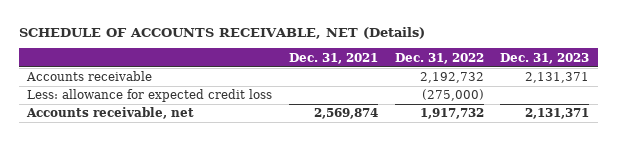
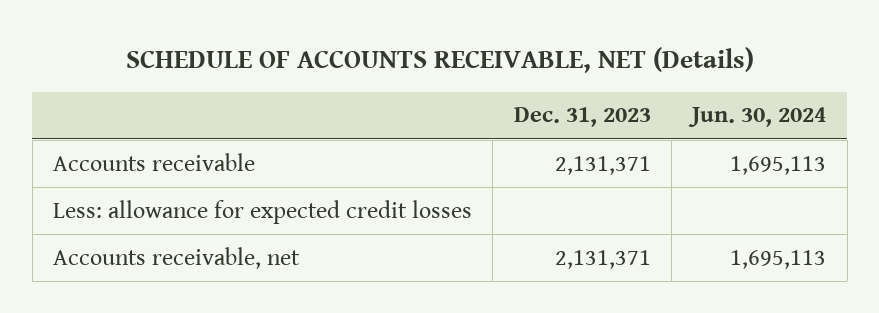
[289,52,379,64] Dec. 31, 2021 -> none
[394,52,484,64] Dec. 31, 2022 -> none
none -> [688,107,827,128] Jun. 30, 2024
[27,89,273,103] Less: allowance for expected credit loss -> [53,199,473,224] Less: allowance for expected credit losses

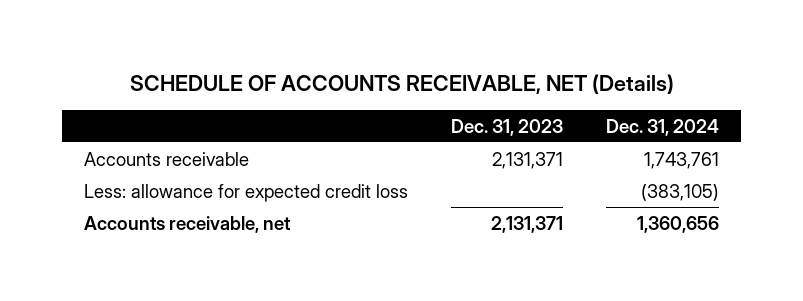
[688,107,827,128] Jun. 30, 2024 -> none
none -> [606,118,720,136] Dec. 31, 2024
[53,199,473,224] Less: allowance for expected credit losses -> [84,183,409,202] Less: allowance for expected credit loss

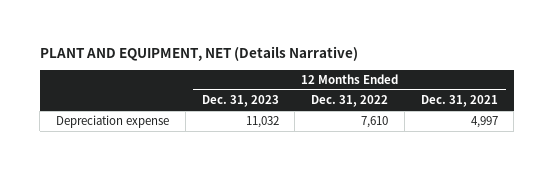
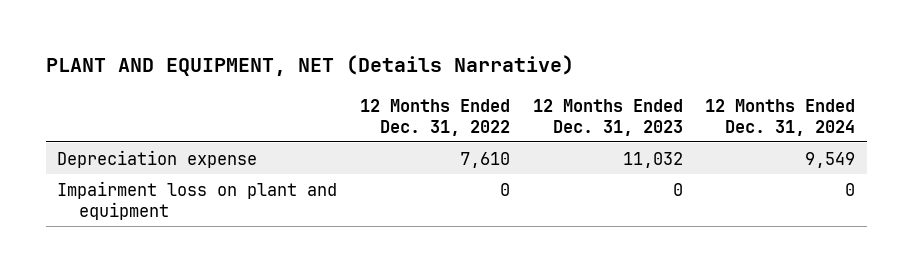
[420,95,498,108] Dec. 31, 2021 -> none
none -> [705,98,856,136] 12 Months Ended Dec. 31, 2024
none -> [57,180,338,220] Impairment loss on plant and equipment

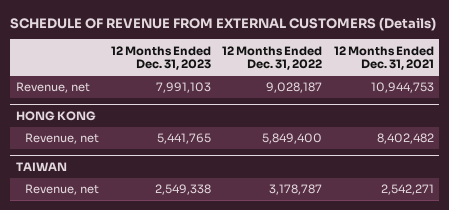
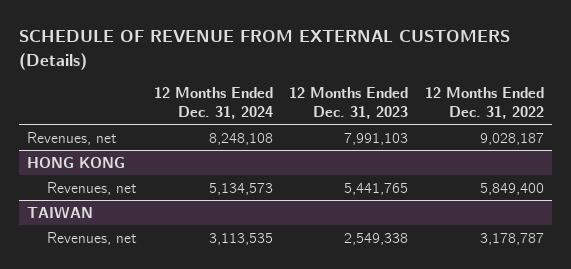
[333,45,434,71] 12 Months Ended Dec. 31, 2021 -> none
none -> [153,87,273,120] 12 Months Ended Dec. 31, 2024
[15,82,90,94] Revenue, net -> [27,131,118,145] Revenues, net
[25,133,100,145] Revenue, net -> [47,181,138,195] Revenues, net
[25,184,100,196] Revenue, net -> [47,231,138,245] Revenues, net

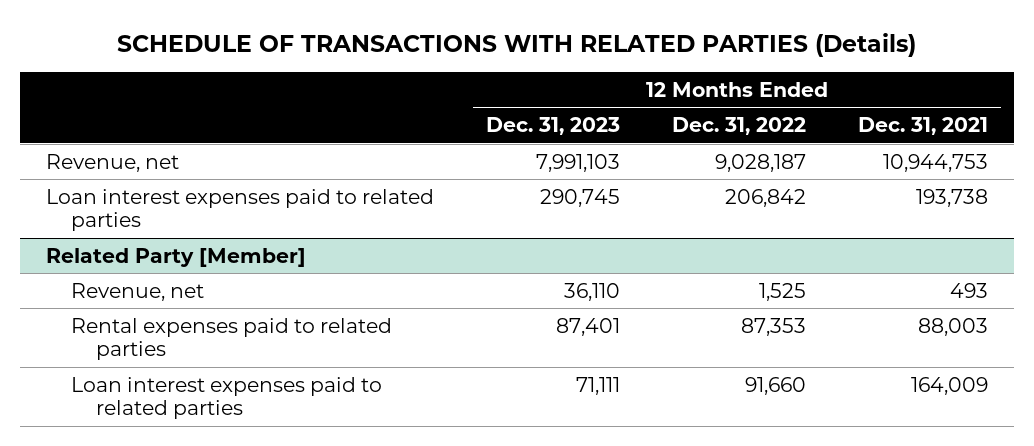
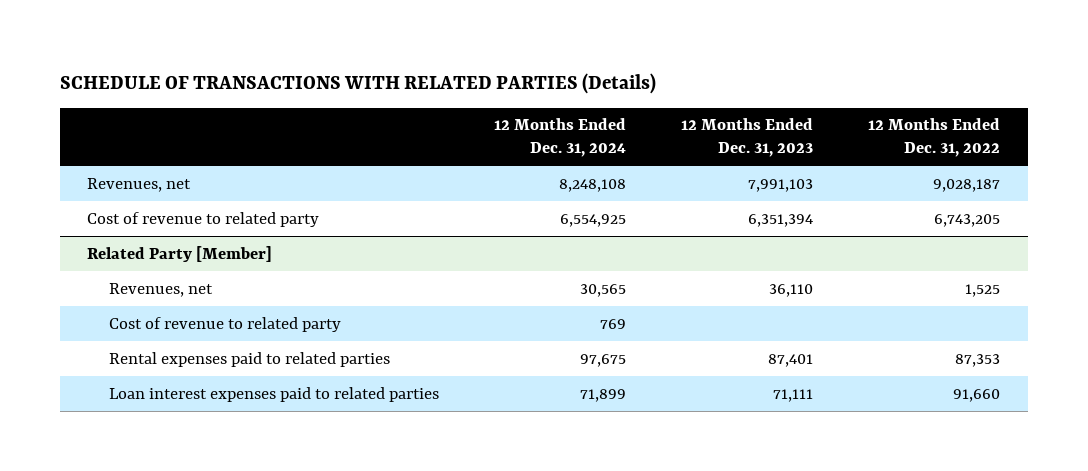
[858,117,989,136] Dec. 31, 2021 -> none
none -> [494,118,627,157] 12 Months Ended Dec. 31, 2024
[46,188,435,232] Loan interest expenses paid to related parties -> none
[46,153,180,172] Revenue, net -> [87,177,192,192] Revenues, net
none -> [87,211,320,227] Cost of revenue to related party
[71,282,205,301] Revenue, net -> [109,282,214,297] Revenues, net
none -> [109,316,342,332] Cost of revenue to related party

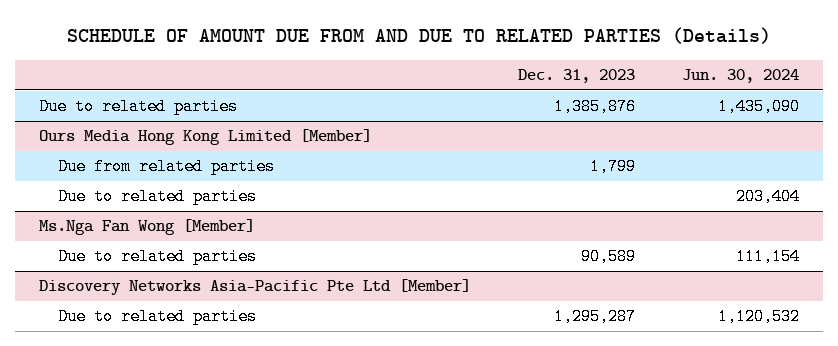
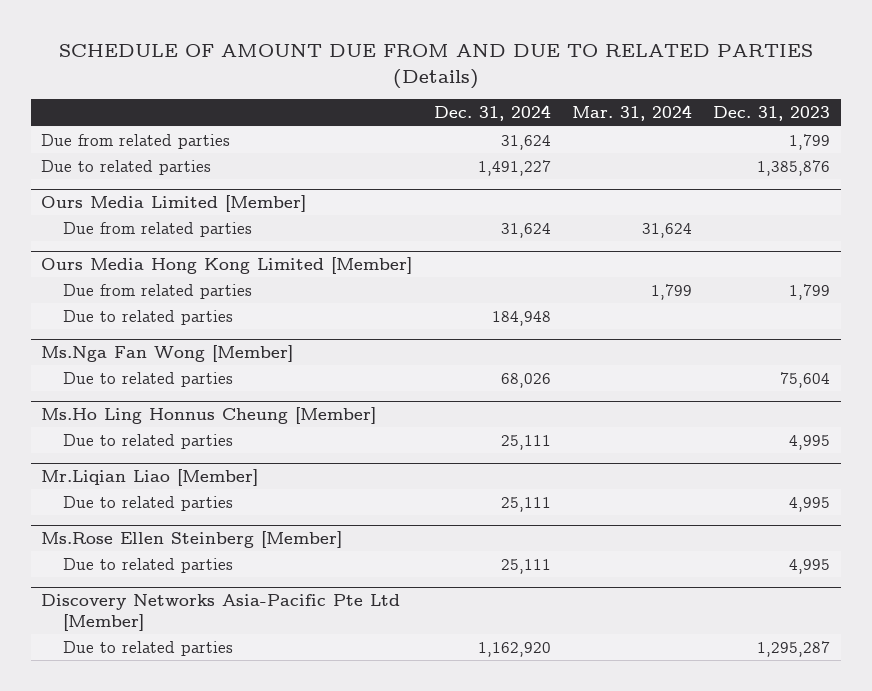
[682,69,800,84] Jun. 30, 2024 -> none
none -> [433,105,551,122] Dec. 31, 2024
none -> [572,105,693,122] Mar. 31, 2024
none -> [41,133,231,149] Due from related parties
none -> [41,195,307,213] Ours Media Limited [Member]
none -> [62,221,252,237] Due from related parties
[581,248,637,266] 90,589 -> [780,371,831,388] 75,604
none -> [41,407,377,425] Ms.Ho Ling Honnus Cheung [Member]
none -> [62,433,233,449] Due to related parties
none -> [41,469,259,487] Mr.Liqian Liao [Member]
none -> [62,495,233,511] Due to related parties
none -> [41,531,343,549] Ms.Rose Ellen Steinberg [Member]
none -> [62,557,233,573] Due to related parties

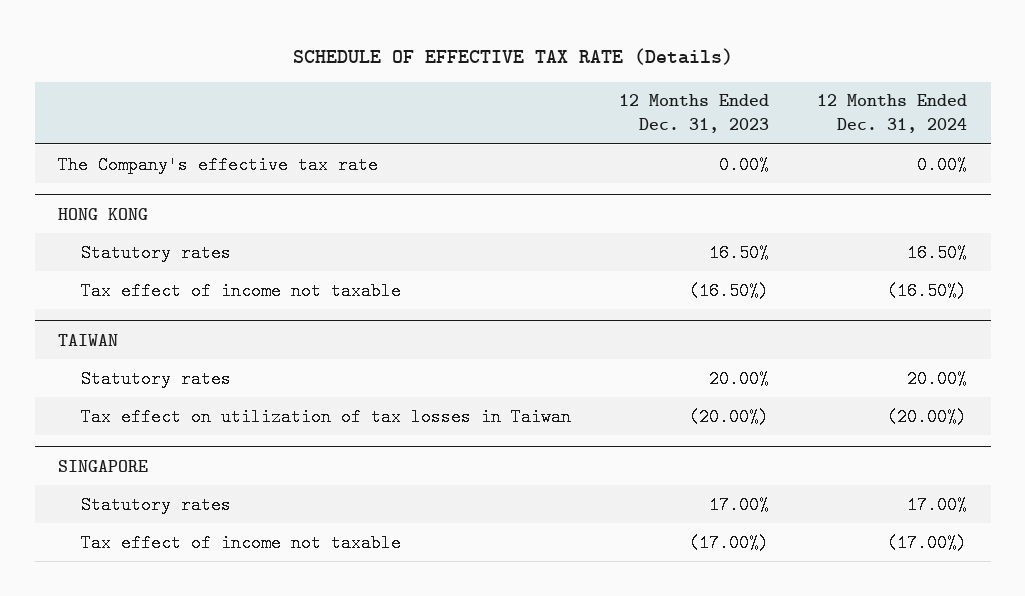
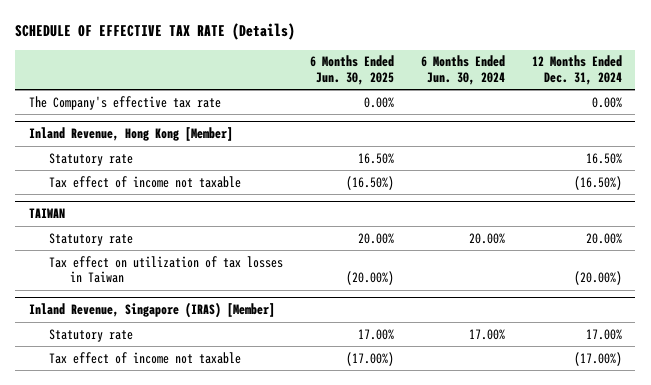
[618,94,769,134] 12 Months Ended Dec. 31, 2023 -> none
none -> [310,55,395,85] 6 Months Ended Jun. 30, 2025
none -> [420,55,505,85] 6 Months Ended Jun. 30, 2024
[58,207,149,220] HONG KONG -> none
none -> [28,127,233,142] Inland Revenue, Hong Kong [Member]
[81,243,232,262] Statutory rates -> [49,152,134,166] Statutory rate
[81,369,232,388] Statutory rates -> [49,232,134,246] Statutory rate
[58,459,149,472] SINGAPORE -> none
none -> [28,302,275,319] Inland Revenue, Singapore (IRAS) [Member]
[81,495,232,514] Statutory rates -> [49,328,134,342] Statutory rate

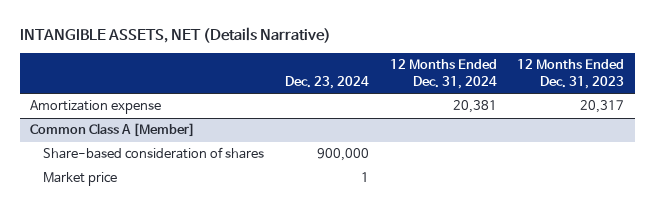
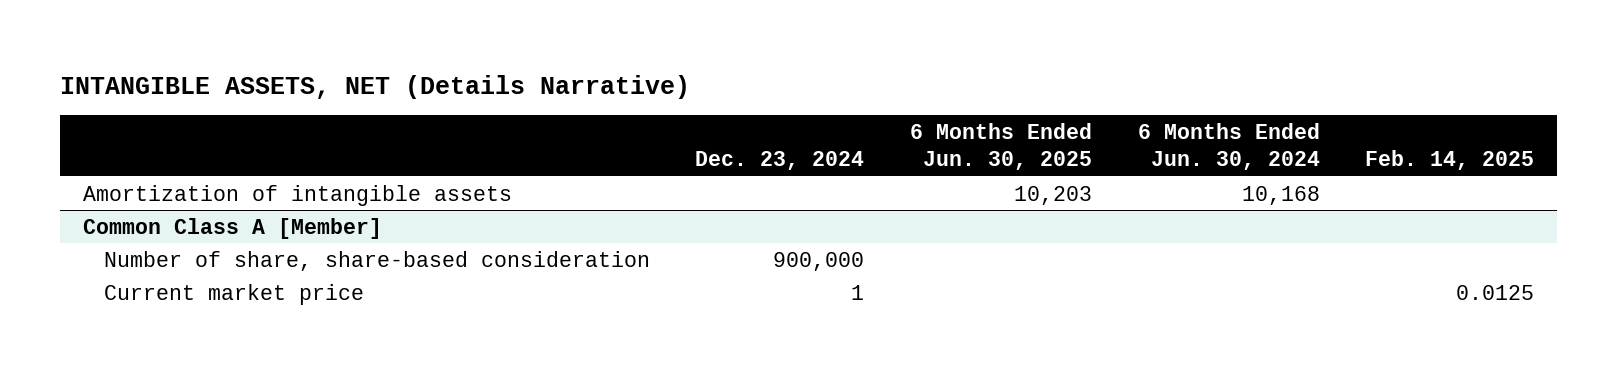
[389,59,497,90] 12 Months Ended Dec. 31, 2024 -> none
[517,59,625,90] 12 Months Ended Dec. 31, 2023 -> none
none -> [909,122,1092,171] 6 Months Ended Jun. 30, 2025
none -> [1137,122,1320,171] 6 Months Ended Jun. 30, 2024
none -> [1365,150,1535,171] Feb. 14, 2025
[30,100,162,115] Amortization expense -> [82,184,512,206] Amortization of intangible assets
[42,147,264,160] Share-based consideration of shares -> [103,250,650,271] Number of share, share-based consideration
[42,172,117,187] Market price -> [103,283,364,305] Current market price

